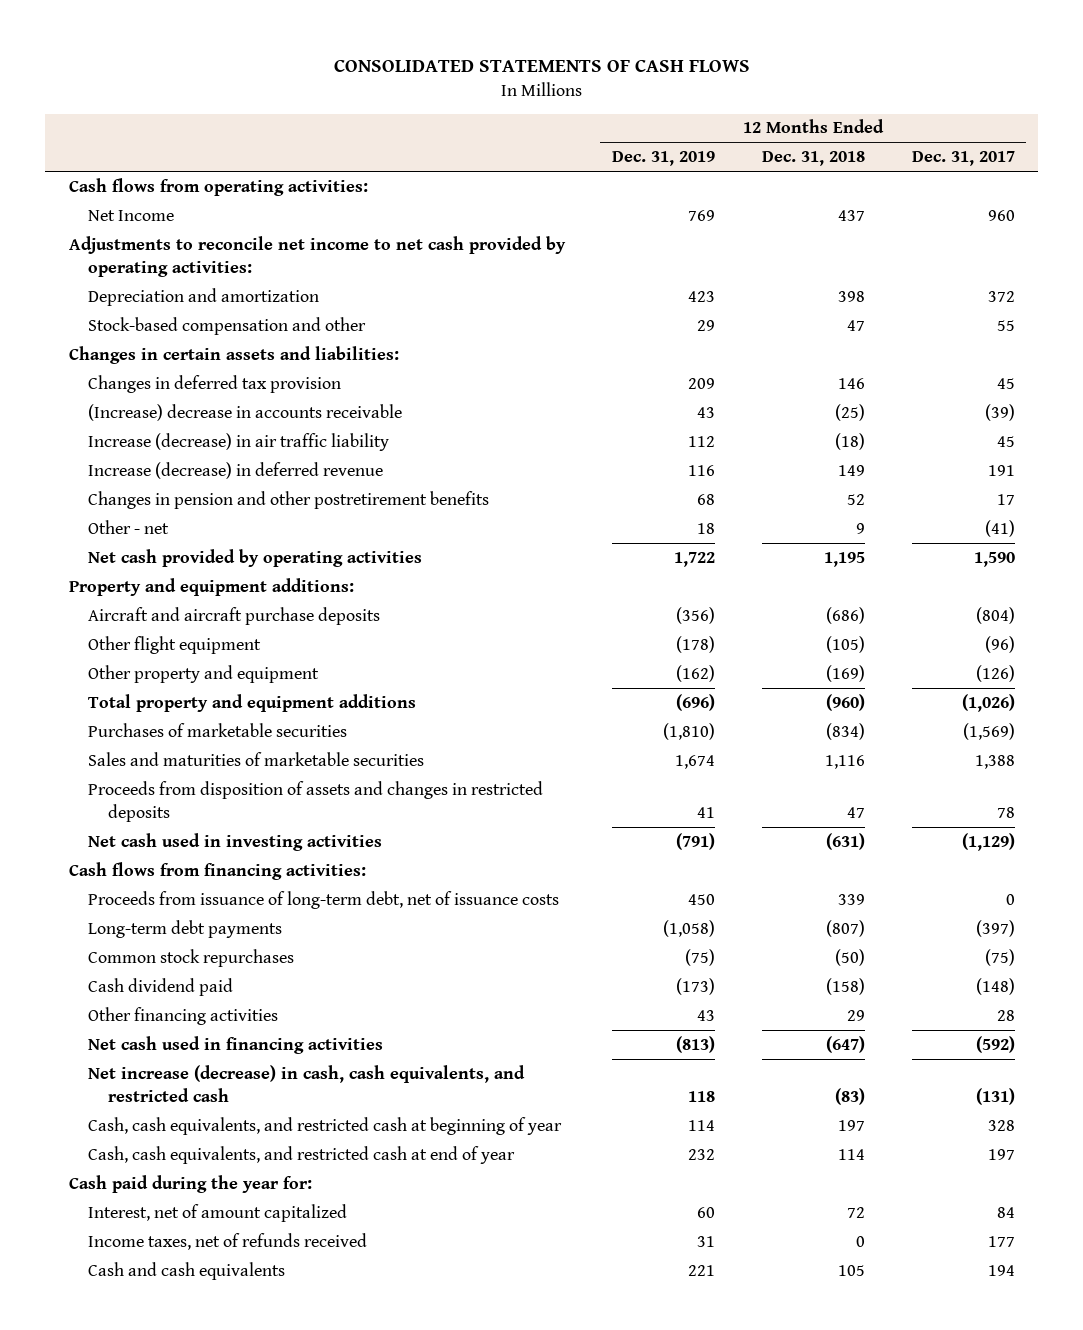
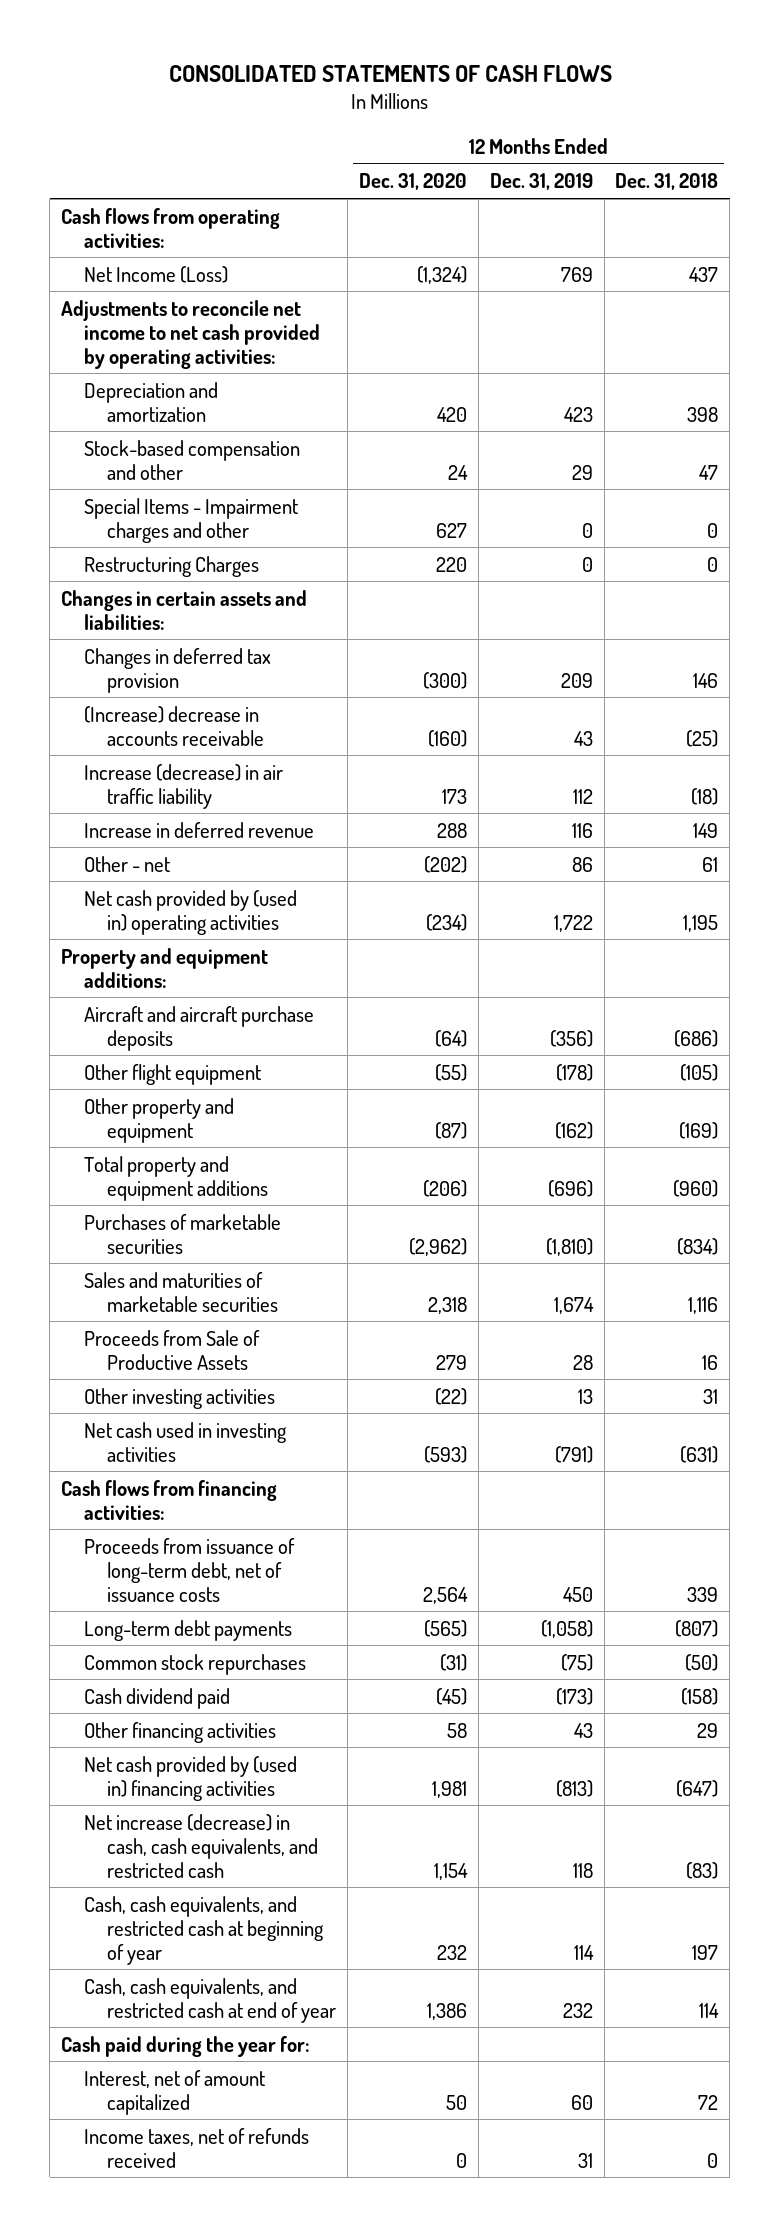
[911,151,1015,167] Dec. 31, 2017 -> none
none -> [358,173,467,191] Dec. 31, 2020
[88,209,175,221] Net Income -> [84,265,229,283] Net Income (Loss)
none -> [84,497,299,543] Special Items - Impairment charges and other
none -> [84,555,260,577] Restructuring Charges
[88,490,490,509] Changes in pension and other postretirement benefits -> none
[88,461,384,479] Increase (decrease) in deferred revenue -> [84,821,315,838] Increase in deferred revenue
[696,522,715,534] 18 -> [571,856,593,872] 86
[855,522,865,534] 9 -> [702,856,719,872] 61
[88,548,423,567] Net cash provided by operating activities -> [84,889,298,935] Net cash provided by (used in) operating activities
[88,780,544,822] Proceeds from disposition of assets and changes in restricted deposits -> none
none -> [84,1329,261,1370] Proceeds from Sale of Productive Assets
none -> [84,1387,276,1409] Other investing activities
[88,1035,384,1054] Net cash used in financing activities -> [84,1755,298,1801] Net cash provided by (used in) financing activities
[88,1261,286,1280] Cash and cash equivalents -> none

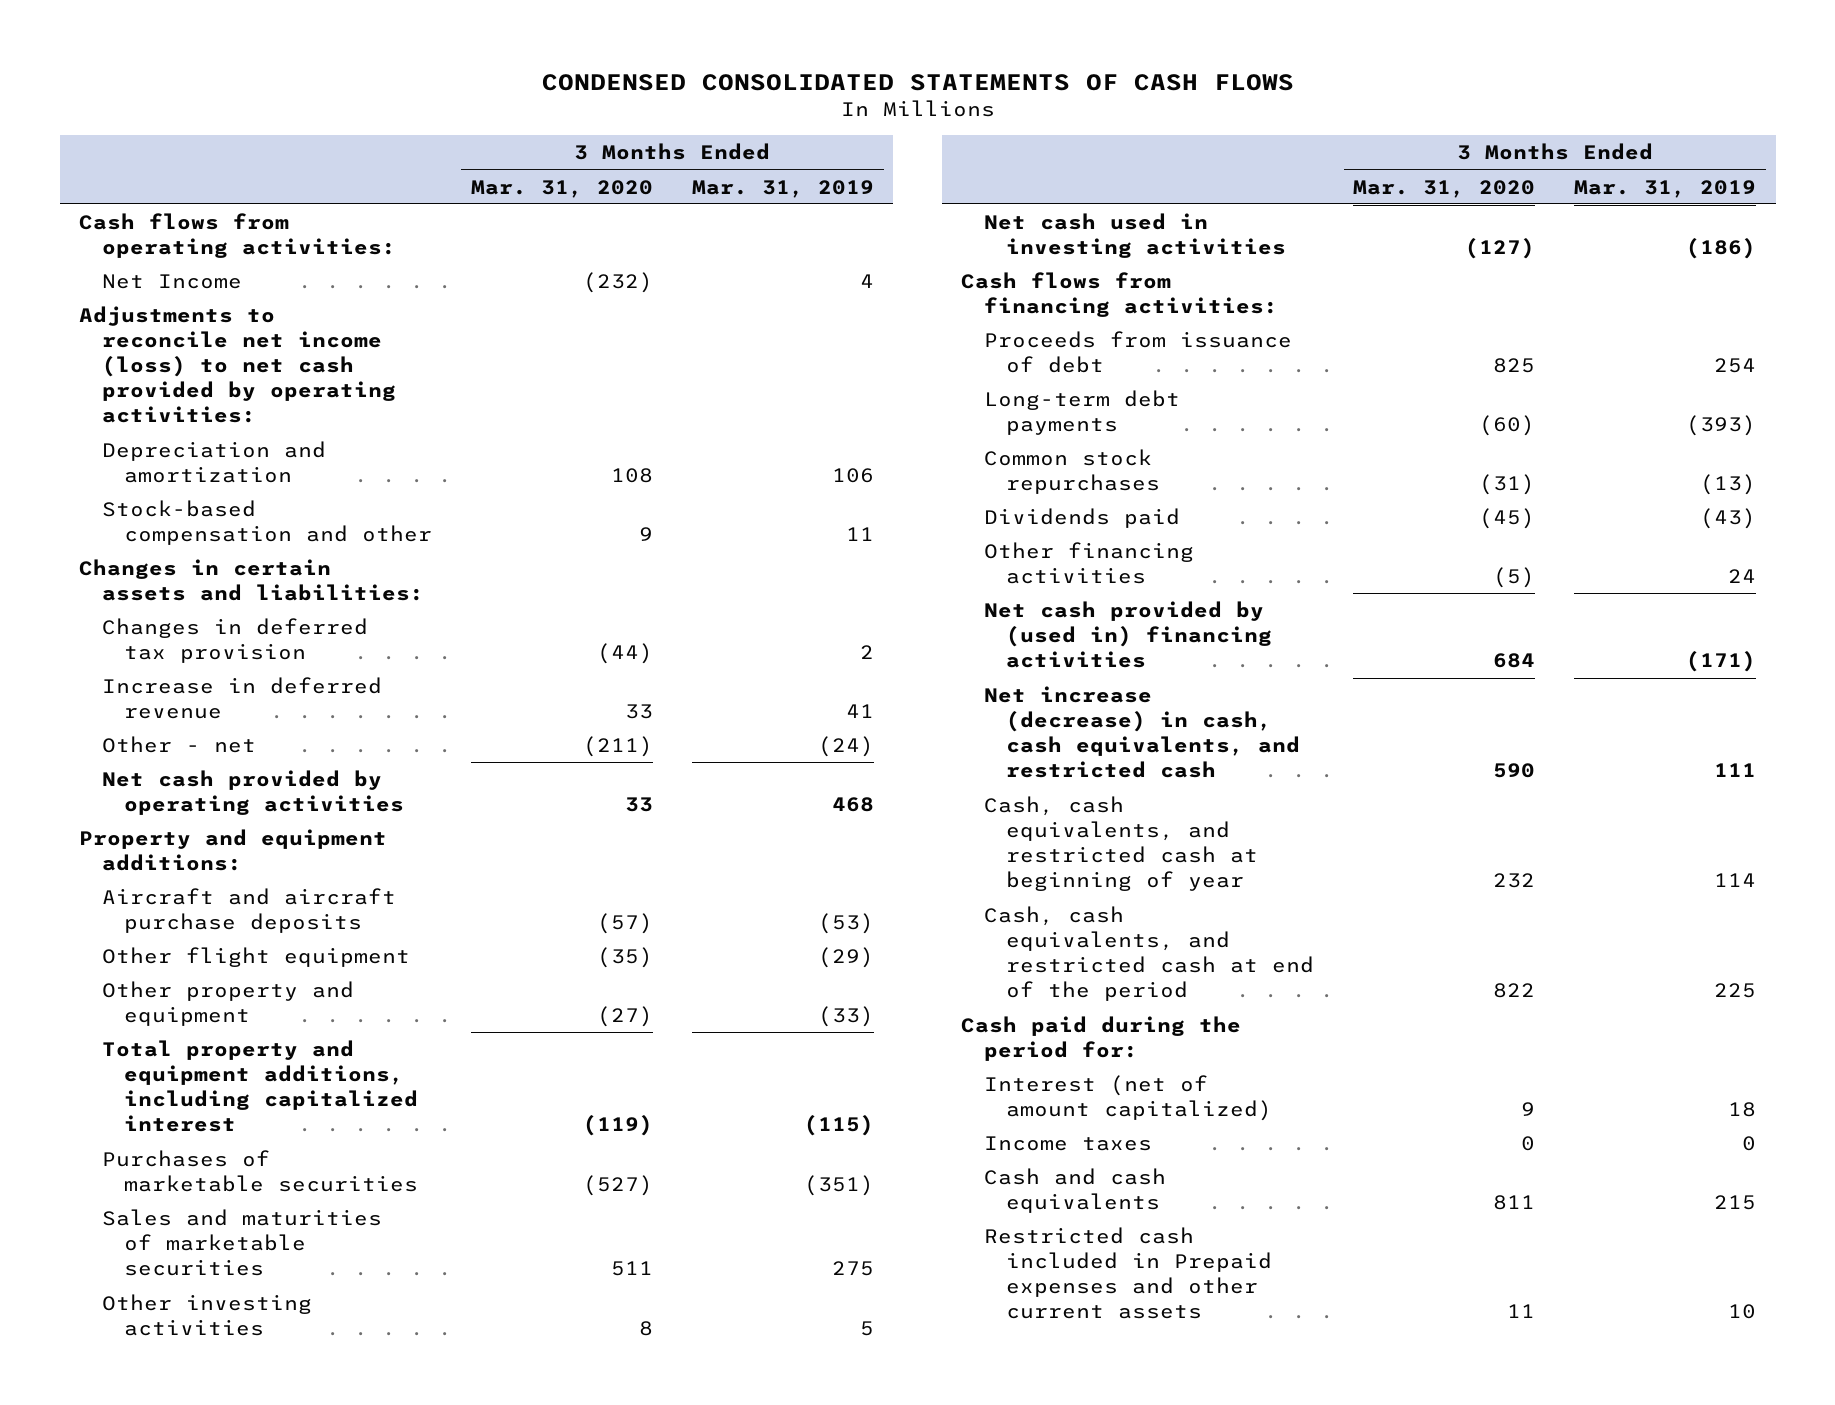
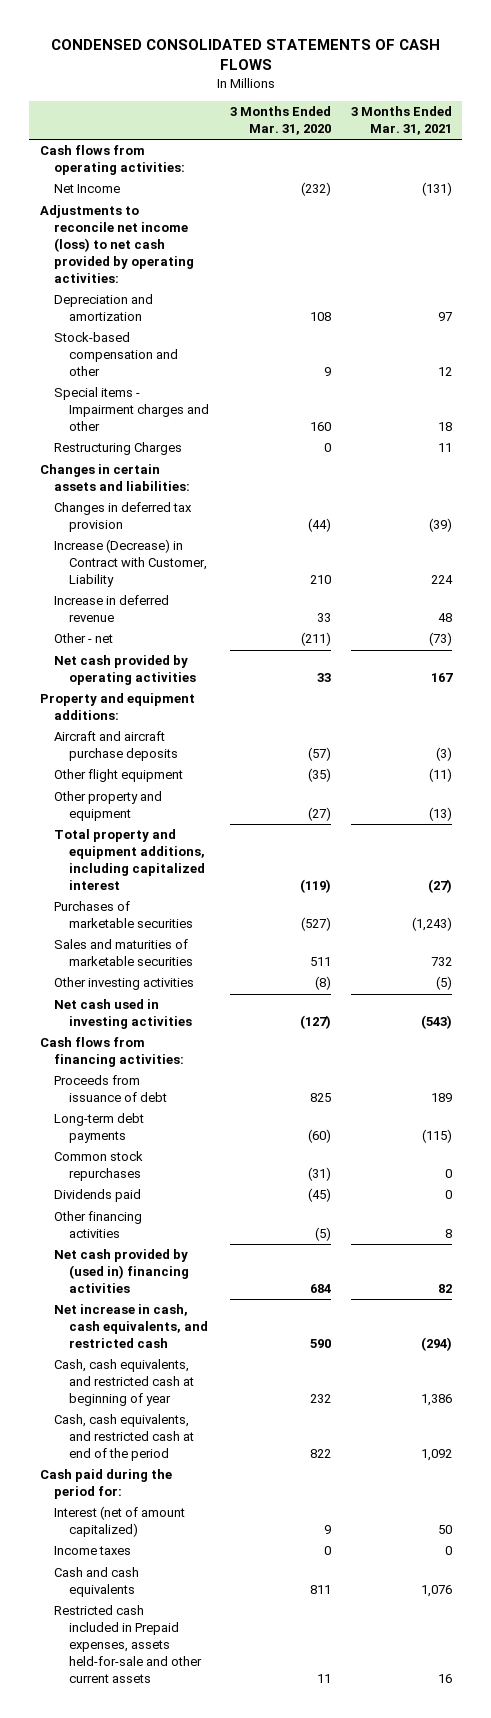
[691,179,874,198] Mar. 31, 2019 -> none
none -> [350,106,452,136] 3 Months Ended Mar. 31, 2021
none -> [54,387,210,432] Special items - Impairment charges and other
none -> [54,442,183,456] Restructuring Charges
none -> [54,539,208,588] Increase (Decrease) in Contract with Customer, Liability
[639,1321,654,1337] 8 -> [314,976,331,991] (8)
[983,685,1301,779] Net increase (decrease) in cash, cash equivalents, and restricted cash -> [54,1304,209,1349] Net increase in cash, cash equivalents, and restricted cash
[983,1226,1273,1320] Restricted cash included in Prepaid expenses and other current assets -> [54,1605,203,1683] Restricted cash included in Prepaid expenses, assets held-for-sale and other current assets

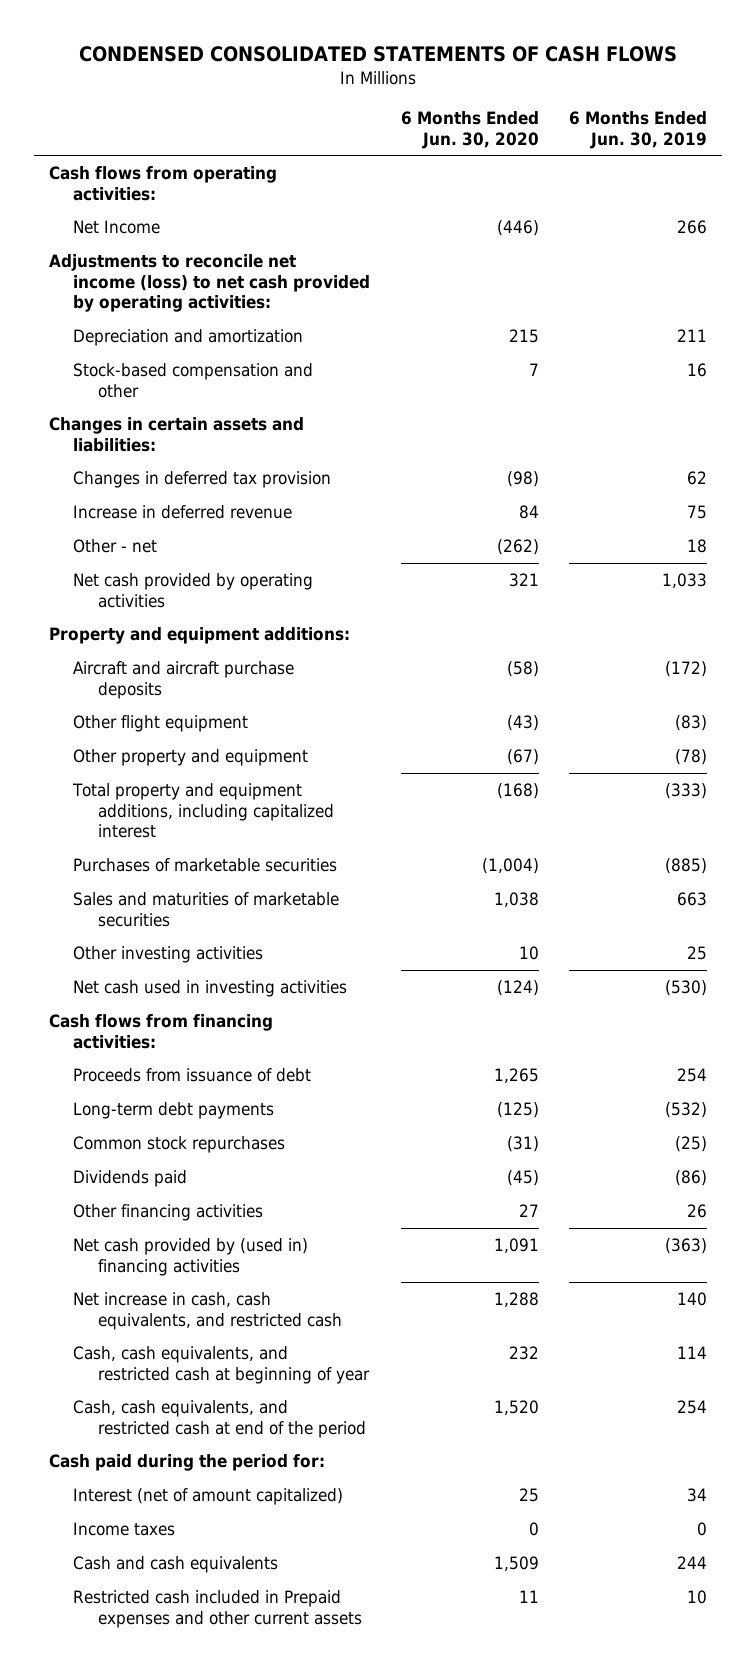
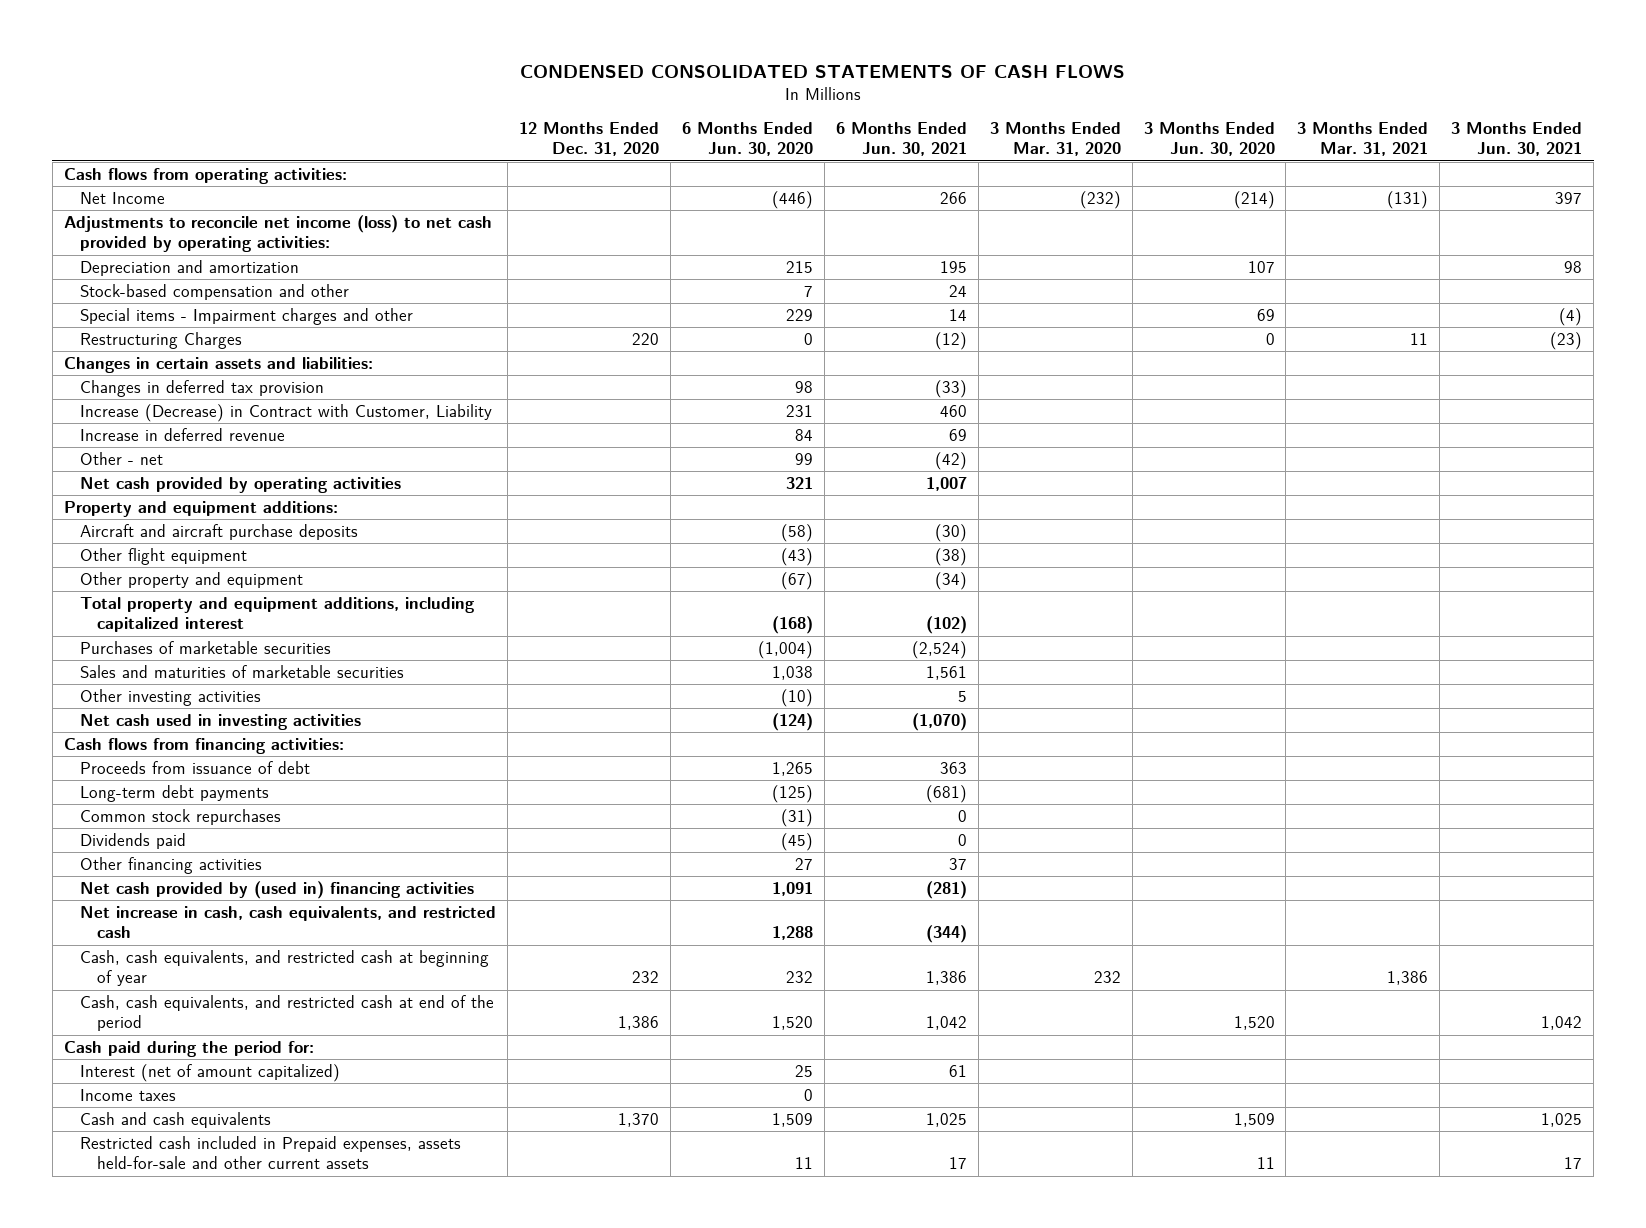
[569,111,708,149] 6 Months Ended Jun. 30, 2019 -> none
none -> [519,122,660,157] 12 Months Ended Dec. 31, 2020
none -> [835,122,967,157] 6 Months Ended Jun. 30, 2021
none -> [989,122,1121,157] 3 Months Ended Mar. 31, 2020
none -> [1143,122,1275,157] 3 Months Ended Jun. 30, 2020
none -> [1297,122,1429,157] 3 Months Ended Mar. 31, 2021
none -> [1451,122,1583,157] 3 Months Ended Jun. 30, 2021
none -> [80,307,414,325] Special items - Impairment charges and other
none -> [80,331,243,349] Restructuring Charges
[506,471,539,488] (98) -> [794,380,813,393] 98
none -> [80,403,493,422] Increase (Decrease) in Contract with Customer, Liability
[496,539,539,556] (262) -> [794,452,813,465] 99
[518,946,539,961] 10 -> [780,688,813,707] (10)
[73,1590,362,1628] Restricted cash included in Prepaid expenses and other current assets -> [80,1135,462,1170] Restricted cash included in Prepaid expenses, assets held-for-sale and other current assets

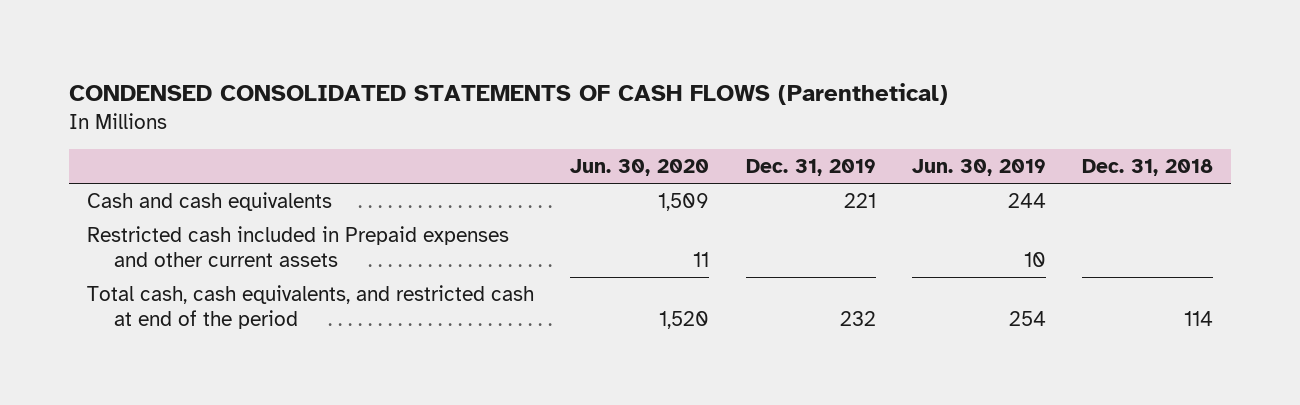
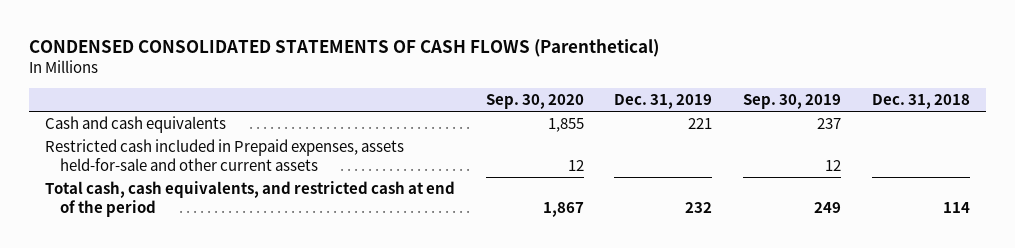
[570,158,710,176] Jun. 30, 2020 -> none
[911,158,1046,176] Jun. 30, 2019 -> none
none -> [485,93,584,109] Sep. 30, 2020
none -> [743,93,842,109] Sep. 30, 2019
[87,226,510,267] Restricted cash included in Prepaid expenses and other current assets -> [44,139,404,172] Restricted cash included in Prepaid expenses, assets held-for-sale and other current assets

